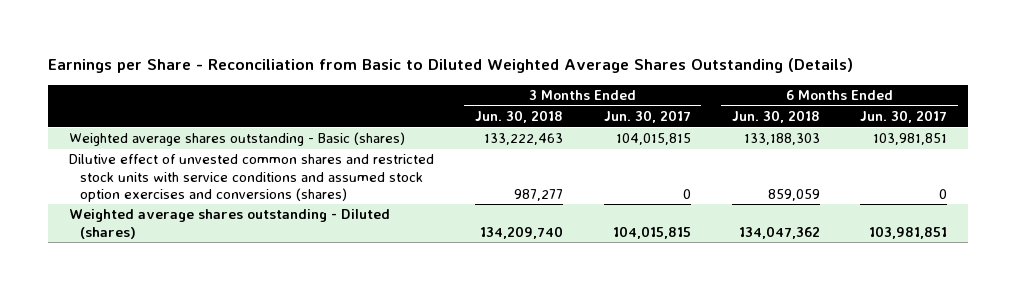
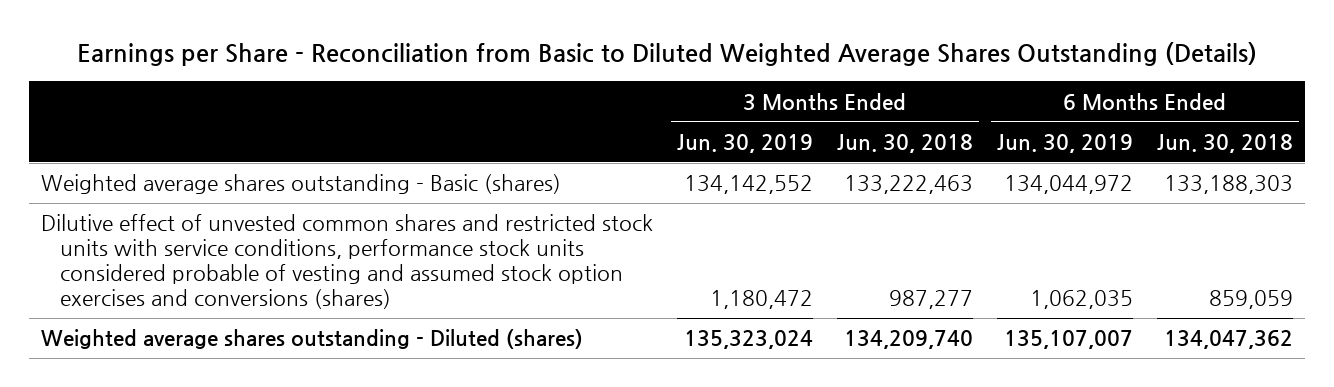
[603,110,691,124] Jun. 30, 2017 -> none
[860,110,948,124] Jun. 30, 2017 -> none
none -> [677,133,814,153] Jun. 30, 2019
none -> [996,133,1133,153] Jun. 30, 2019
[68,154,434,202] Dilutive effect of unvested common shares and restricted stock units with service conditions and assumed stock option exercises and conversions (shares) -> [41,214,654,309] Dilutive effect of unvested common shares and restricted stock units with service conditions, performance stock units considered probable of vesting and assumed stock option exercises and conversions (shares)

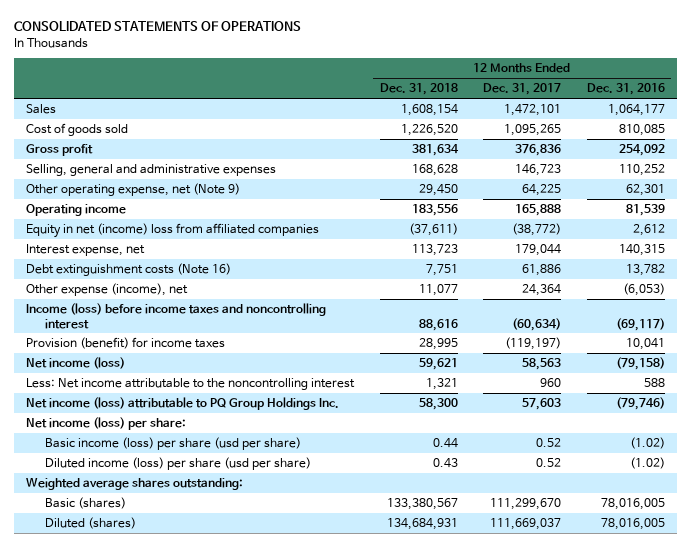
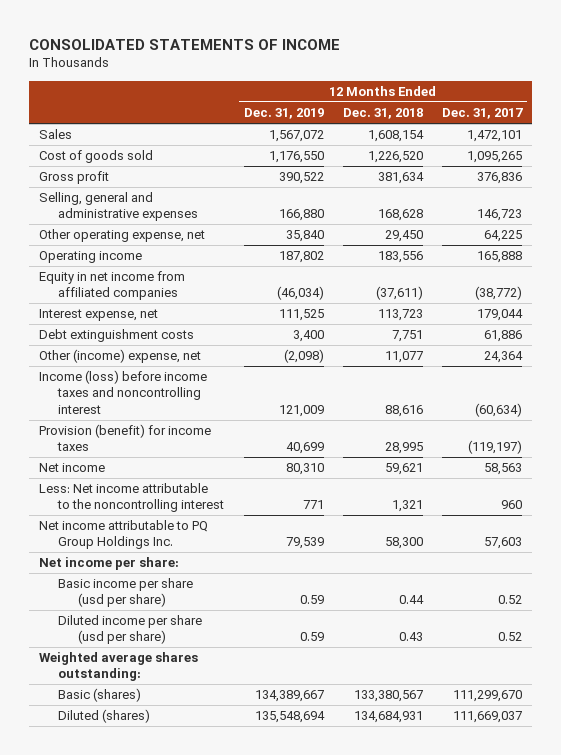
[13,21,301,32] CONSOLIDATED STATEMENTS OF OPERATIONS -> [29,38,341,50] CONSOLIDATED STATEMENTS OF INCOME
[586,83,665,96] Dec. 31, 2016 -> none
none -> [243,108,324,120] Dec. 31, 2019
[26,183,241,197] Other operating expense, net (Note 9) -> [38,229,205,243] Other operating expense, net
[26,223,320,239] Equity in net (income) loss from affiliated companies -> [38,271,185,301] Equity in net income from affiliated companies
[26,263,232,277] Debt extinguishment costs (Note 16) -> [38,329,194,343] Debt extinguishment costs
[26,283,189,297] Other expense (income), net -> [38,349,201,364] Other (income) expense, net
[26,357,126,370] Net income (loss) -> [38,463,105,473] Net income
[26,397,340,411] Net income (loss) attributable to PQ Group Holdings Inc. -> [38,520,208,550] Net income attributable to PQ Group Holdings Inc.
[26,417,187,431] Net income (loss) per share: -> [38,557,179,571] Net income per share:
[44,437,301,451] Basic income (loss) per share (usd per share) -> [58,578,194,608] Basic income per share (usd per share)
[44,457,311,471] Diluted income (loss) per share (usd per share) -> [58,615,203,645] Diluted income per share (usd per share)

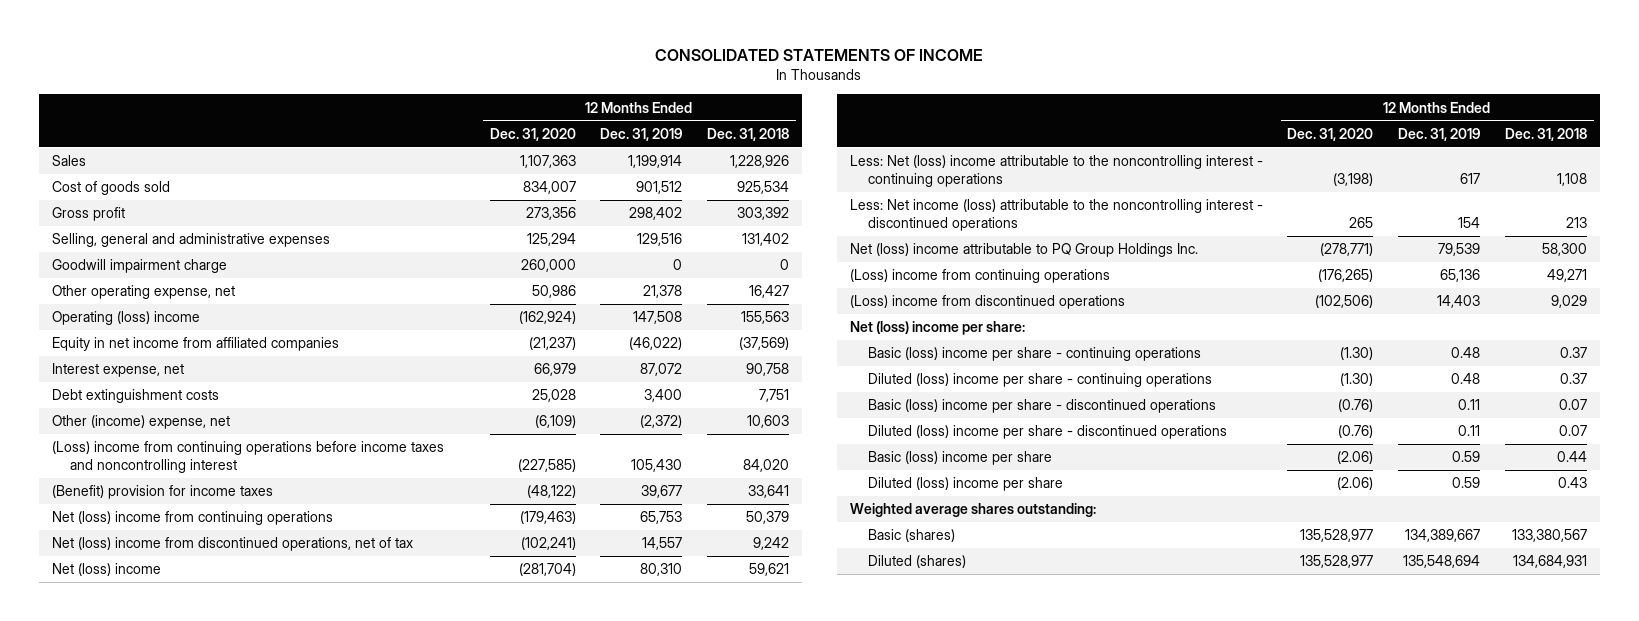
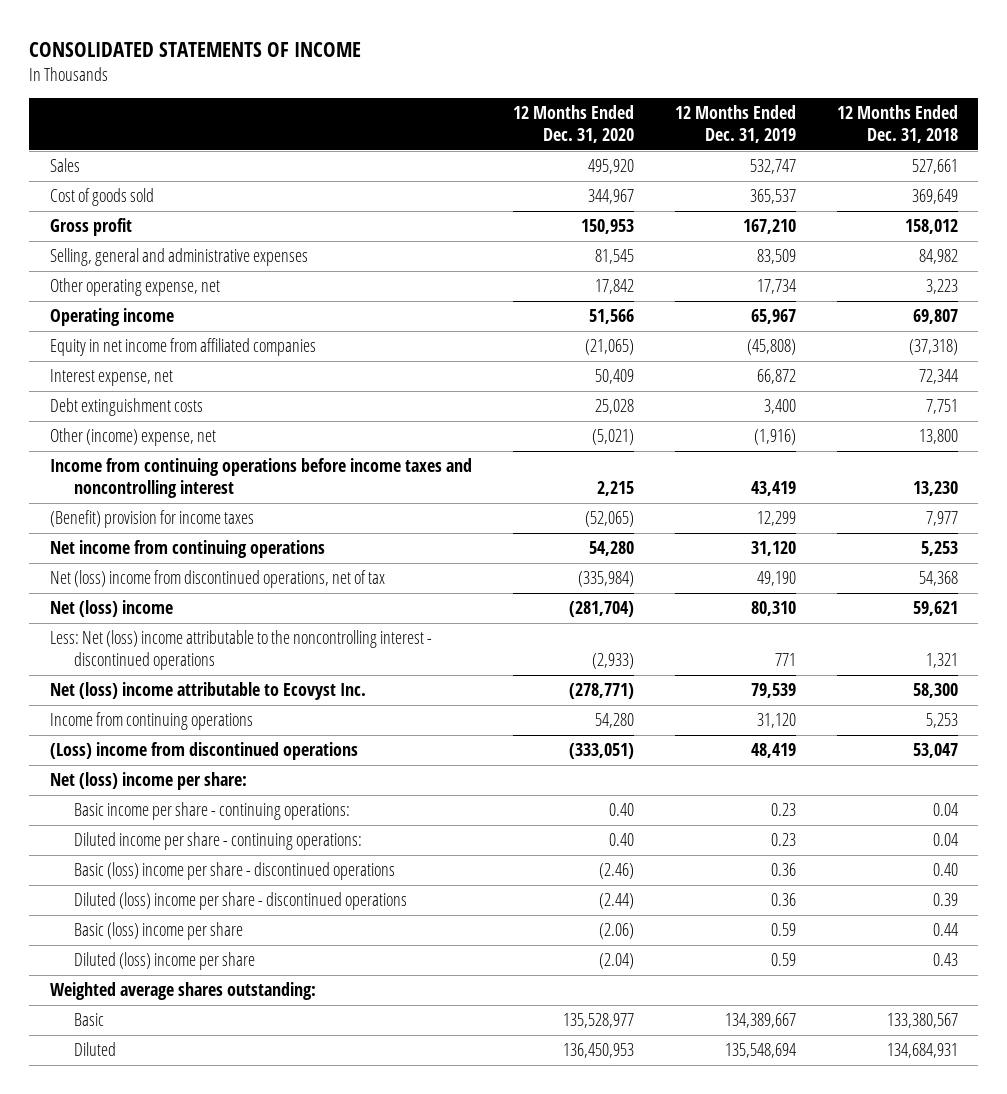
[51,259,227,274] Goodwill impairment charge -> none
[519,155,576,169] 1,107,363 -> [587,159,634,175] 495,920
[628,155,683,169] 1,199,914 -> [749,159,796,175] 532,747
[730,155,790,169] 1,228,926 -> [911,159,958,175] 527,661
[522,181,576,195] 834,007 -> [587,189,634,205] 344,967
[636,181,683,195] 901,512 -> [749,189,796,205] 365,537
[737,181,790,195] 925,534 -> [911,189,958,205] 369,649
[525,207,576,221] 273,356 -> [580,219,634,235] 150,953
[629,207,683,221] 298,402 -> [742,219,796,235] 167,210
[737,207,790,221] 303,392 -> [904,219,958,235] 158,012
[526,233,576,247] 125,294 -> [594,249,634,265] 81,545
[637,233,683,247] 129,516 -> [756,249,796,265] 83,509
[742,233,790,247] 131,402 -> [918,249,958,265] 84,982
[531,285,576,299] 50,986 -> [594,279,634,295] 17,842
[643,285,683,299] 21,378 -> [756,279,796,295] 17,734
[749,285,790,299] 16,427 -> [925,279,958,295] 3,223
[51,311,200,326] Operating (loss) income -> [49,308,174,327] Operating income
[518,311,576,325] (162,924) -> [588,309,634,325] 51,566
[633,311,683,325] 147,508 -> [750,309,796,325] 65,967
[741,311,790,325] 155,563 -> [912,309,958,325] 69,807
[528,337,576,351] (21,237) -> [584,339,634,356] (21,065)
[629,337,683,351] (46,022) -> [746,339,796,356] (45,808)
[739,337,790,351] (37,569) -> [908,339,958,356] (37,318)
[533,363,576,377] 66,979 -> [594,369,634,385] 50,409
[640,363,683,377] 87,072 -> [756,369,796,385] 66,872
[746,363,790,377] 90,758 -> [918,369,958,385] 72,344
[534,415,576,429] (6,109) -> [591,429,634,446] (5,021)
[640,415,683,429] (2,372) -> [753,429,796,446] (1,916)
[747,415,790,429] 10,603 -> [918,429,958,445] 13,800
[51,441,444,473] (Loss) income from continuing operations before income taxes and noncontrolling interest -> [49,458,472,499] Income from continuing operations before income taxes and noncontrolling interest
[517,458,576,472] (227,585) -> [596,481,634,497] 2,215
[631,458,683,472] 105,430 -> [750,481,796,497] 43,419
[743,458,790,472] 84,020 -> [912,481,958,497] 13,230
[526,485,576,499] (48,122) -> [584,511,634,528] (52,065)
[641,485,683,499] 39,677 -> [756,511,796,527] 12,299
[748,485,790,499] 33,641 -> [925,511,958,527] 7,977
[51,511,333,526] Net (loss) income from continuing operations -> [49,540,325,559] Net income from continuing operations
[519,511,576,525] (179,463) -> [588,541,634,557] 54,280
[640,511,683,525] 65,753 -> [750,541,796,557] 31,120
[746,511,790,525] 50,379 -> [920,541,958,557] 5,253
[520,537,576,551] (102,241) -> [577,571,634,588] (335,984)
[642,537,683,551] 14,557 -> [756,571,796,587] 49,190
[753,537,790,551] 9,242 -> [918,571,958,587] 54,368
[849,155,1263,187] Less: Net (loss) income attributable to the noncontrolling interest - continuing operations -> none
[849,199,1263,231] Less: Net income (loss) attributable to the noncontrolling interest - discontinued operations -> [49,630,432,671] Less: Net (loss) income attributable to the noncontrolling interest - discontinued operations
[1349,216,1374,228] 265 -> [591,653,634,670] (2,933)
[1458,216,1481,228] 154 -> [774,653,796,667] 771
[1566,216,1588,228] 213 -> [925,653,958,669] 1,321
[849,243,1198,258] Net (loss) income attributable to PQ Group Holdings Inc. -> [49,682,366,701] Net (loss) income attributable to Ecovyst Inc.
[849,269,1110,284] (Loss) income from continuing operations -> [49,712,253,731] Income from continuing operations
[1318,269,1374,283] (176,265) -> [594,713,634,729] 54,280
[1440,269,1481,283] 65,136 -> [756,713,796,729] 31,120
[1547,269,1588,283] 49,271 -> [925,713,958,729] 5,253
[1315,295,1374,309] (102,506) -> [568,743,634,760] (333,051)
[1437,295,1481,309] 14,403 -> [750,743,796,759] 48,419
[1551,295,1588,309] 9,029 -> [912,743,958,759] 53,047
[867,347,1201,362] Basic (loss) income per share - continuing operations -> [74,802,351,821] Basic income per share - continuing operations:
[1340,347,1374,361] (1.30) -> [608,803,634,817] 0.40
[1451,347,1481,359] 0.48 -> [770,803,796,817] 0.23
[1560,347,1588,359] 0.37 -> [932,803,958,817] 0.04
[867,373,1212,388] Diluted (loss) income per share - continuing operations -> [74,832,363,851] Diluted income per share - continuing operations:
[1340,373,1374,387] (1.30) -> [608,833,634,847] 0.40
[1451,373,1481,385] 0.48 -> [770,833,796,847] 0.23
[1560,373,1588,385] 0.37 -> [932,833,958,847] 0.04
[1338,399,1374,413] (0.76) -> [598,863,634,880] (2.46)
[1458,399,1481,411] 0.11 -> [770,863,796,877] 0.36
[1559,399,1588,411] 0.07 -> [932,863,958,877] 0.40
[1338,425,1374,439] (0.76) -> [598,893,634,910] (2.44)
[1458,425,1481,437] 0.11 -> [770,893,796,907] 0.36
[1559,425,1588,437] 0.07 -> [932,893,958,907] 0.39
[1337,477,1374,491] (2.06) -> [598,953,634,970] (2.04)
[867,529,955,543] Basic (shares) -> [74,1013,105,1027] Basic
[867,555,966,569] Diluted (shares) -> [74,1042,117,1057] Diluted
[1300,555,1374,569] 135,528,977 -> [562,1043,634,1059] 136,450,953

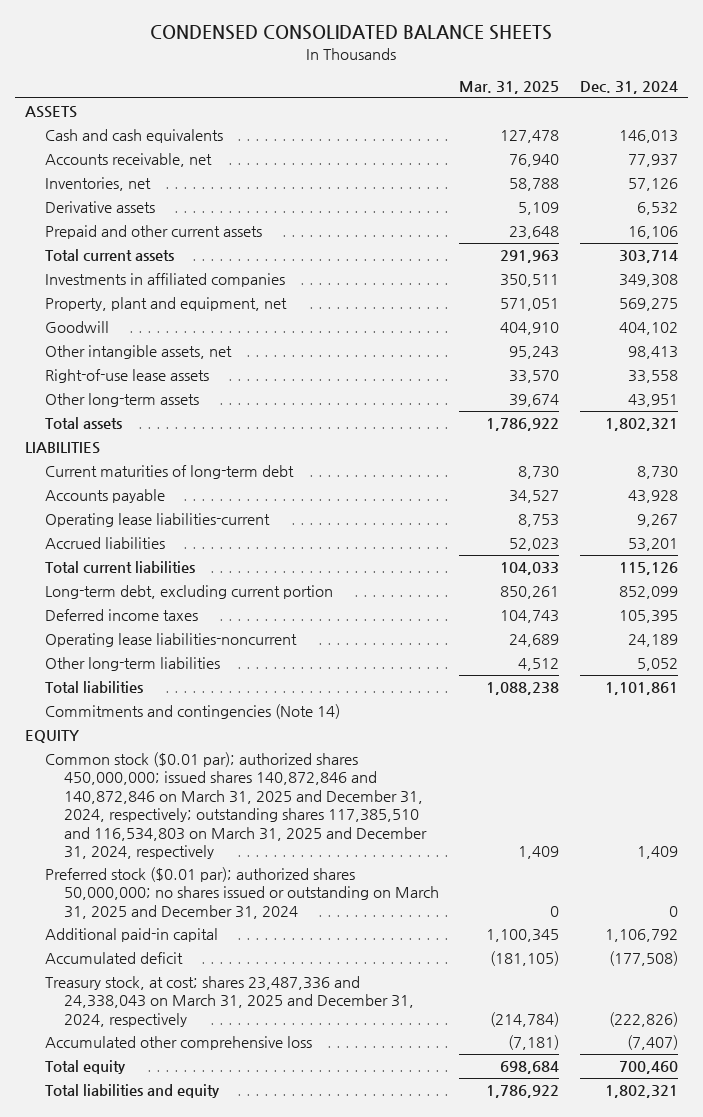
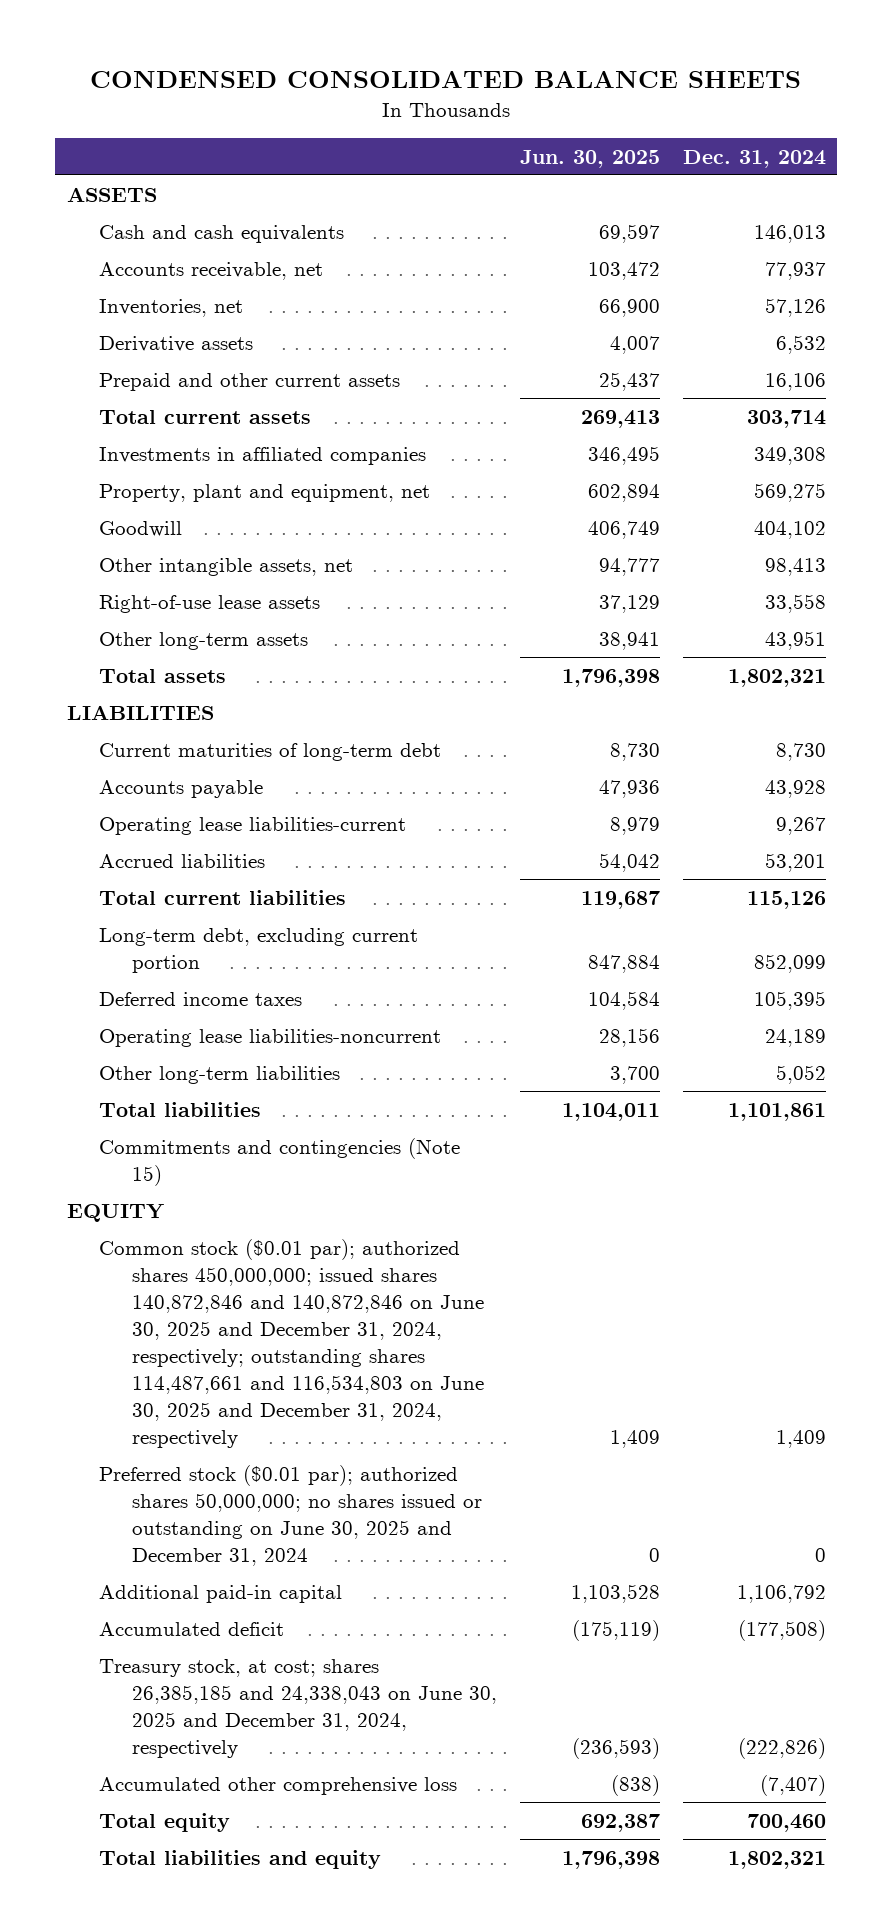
[459,81,560,95] Mar. 31, 2025 -> none
none -> [519,149,660,168] Jun. 30, 2025
[44,704,340,720] Commitments and contingencies (Note 14) -> [99,1137,461,1186] Commitments and contingencies (Note 15)
[44,752,428,859] Common stock ($0.01 par); authorized shares 450,000,000; issued shares 140,872,846 and 140,872,846 on March 31, 2025 and December 31, 2024, respectively; outstanding shares 117,385,510 and 116,534,803 on March 31, 2025 and December 31, 2024, respectively -> [99,1238,484,1448] Common stock ($0.01 par); authorized shares 450,000,000; issued shares 140,872,846 and 140,872,846 on June 30, 2025 and December 31, 2024, respectively; outstanding shares 114,487,661 and 116,534,803 on June 30, 2025 and December 31, 2024, respectively
[44,867,440,919] Preferred stock ($0.01 par); authorized shares 50,000,000; no shares issued or outstanding on March 31, 2025 and December 31, 2024 -> [99,1464,482,1566] Preferred stock ($0.01 par); authorized shares 50,000,000; no shares issued or outstanding on June 30, 2025 and December 31, 2024
[44,976,415,1027] Treasury stock, at cost; shares 23,487,336 and 24,338,043 on March 31, 2025 and December 31, 2024, respectively -> [99,1658,497,1758] Treasury stock, at cost; shares 26,385,185 and 24,338,043 on June 30, 2025 and December 31, 2024, respectively

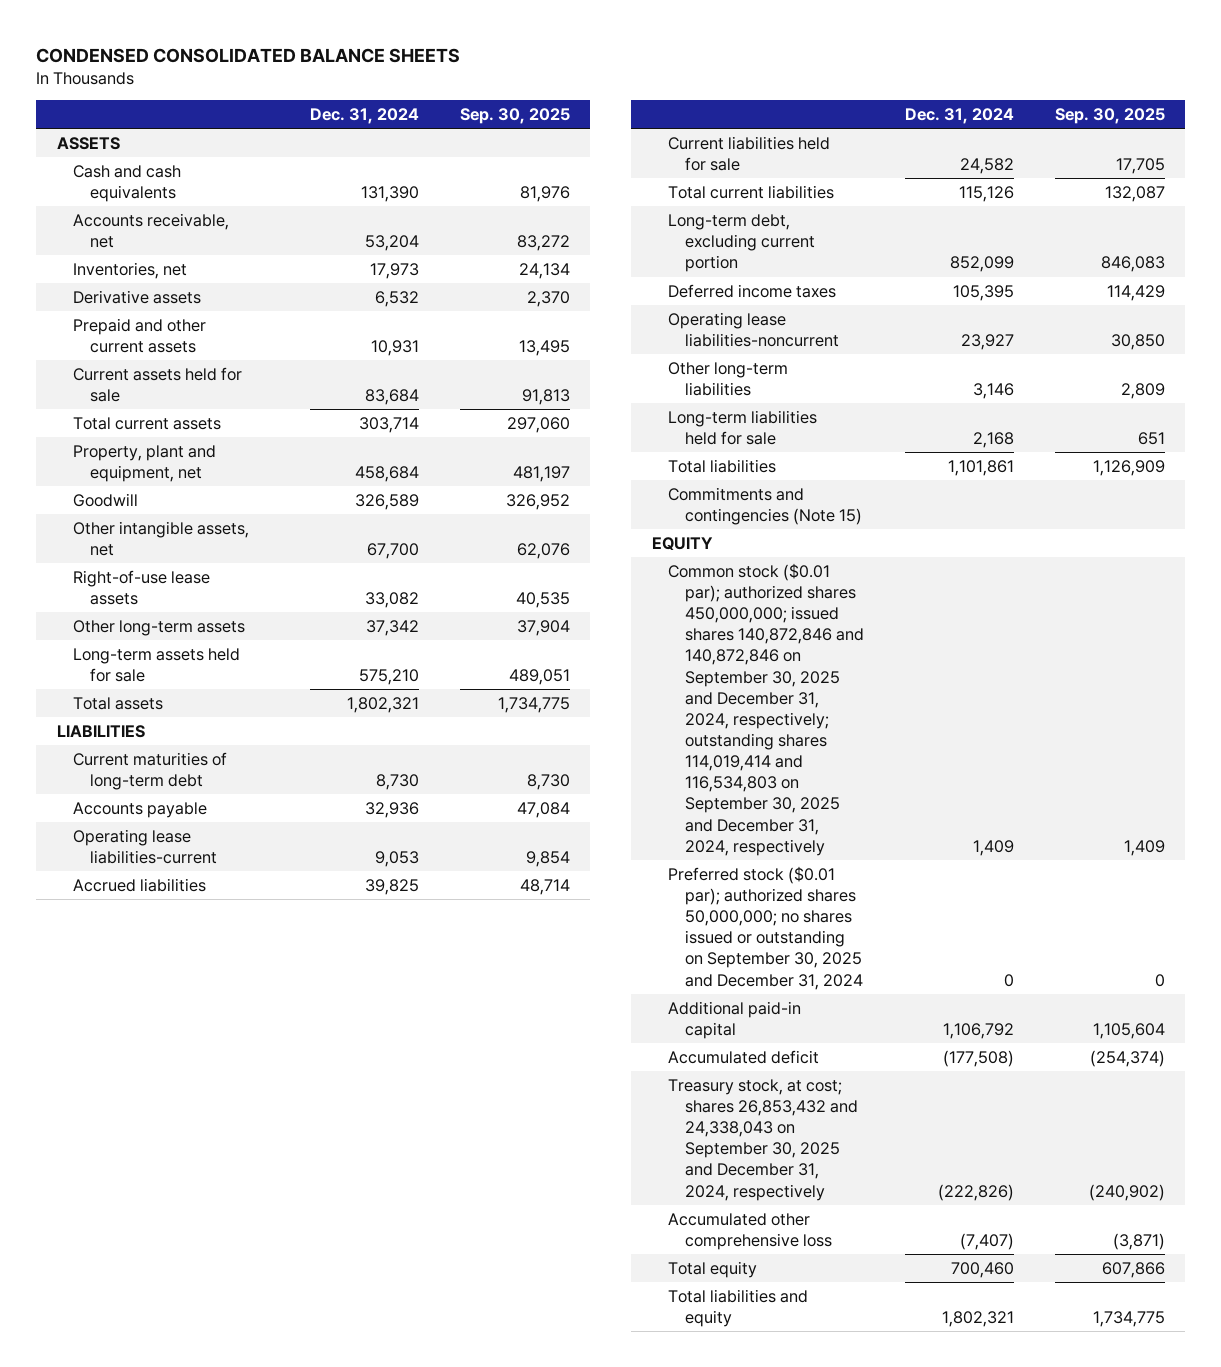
[519,149,660,168] Jun. 30, 2025 -> none
none -> [459,107,570,124] Sep. 30, 2025
[753,224,826,243] 146,013 -> [360,186,419,203] 131,390
[764,261,826,280] 77,937 -> [364,235,419,252] 53,204
[764,297,826,317] 57,126 -> [369,262,419,279] 17,973
[764,372,826,391] 16,106 -> [370,340,419,357] 10,931
none -> [73,366,243,403] Current assets held for sale
[99,446,427,465] Investments in affiliated companies -> none
[753,482,826,502] 569,275 -> [354,466,419,483] 458,684
[753,520,826,539] 404,102 -> [354,493,419,510] 326,589
[764,557,826,576] 98,413 -> [366,543,419,560] 67,700
[764,593,826,613] 33,558 -> [364,592,419,609] 33,082
[764,630,826,650] 43,951 -> [365,619,419,636] 37,342
none -> [73,647,241,683] Long-term assets held for sale
[764,779,826,798] 43,928 -> [364,801,419,818] 32,936
[775,816,826,835] 9,267 -> [374,851,419,868] 9,053
[764,852,826,872] 53,201 -> [364,878,419,895] 39,825
none -> [668,135,831,172] Current liabilities held for sale
[764,1028,826,1047] 24,189 -> [960,334,1014,351] 23,927
[775,1064,826,1084] 5,052 -> [972,383,1014,400] 3,146
none -> [668,409,818,446] Long-term liabilities held for sale
[99,1238,484,1448] Common stock ($0.01 par); authorized shares 450,000,000; issued shares 140,872,846 and 140,872,846 on June 30, 2025 and December 31, 2024, respectively; outstanding shares 114,487,661 and 116,534,803 on June 30, 2025 and December 31, 2024, respectively -> [668,562,864,856] Common stock ($0.01 par); authorized shares 450,000,000; issued shares 140,872,846 and 140,872,846 on September 30, 2025 and December 31, 2024, respectively; outstanding shares 114,019,414 and 116,534,803 on September 30, 2025 and December 31, 2024, respectively
[99,1464,482,1566] Preferred stock ($0.01 par); authorized shares 50,000,000; no shares issued or outstanding on June 30, 2025 and December 31, 2024 -> [668,865,863,990] Preferred stock ($0.01 par); authorized shares 50,000,000; no shares issued or outstanding on September 30, 2025 and December 31, 2024
[99,1658,497,1758] Treasury stock, at cost; shares 26,385,185 and 24,338,043 on June 30, 2025 and December 31, 2024, respectively -> [668,1078,858,1201] Treasury stock, at cost; shares 26,853,432 and 24,338,043 on September 30, 2025 and December 31, 2024, respectively

